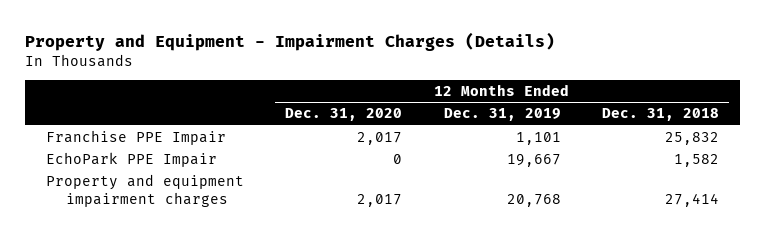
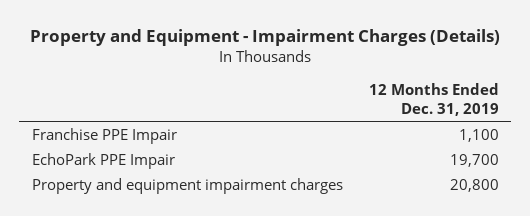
[285,108,403,122] Dec. 31, 2020 -> none
[601,108,719,122] Dec. 31, 2018 -> none
[515,132,561,146] 1,101 -> [458,128,499,142] 1,100
[506,154,561,168] 19,667 -> [449,153,499,167] 19,700
[506,194,561,208] 20,768 -> [449,178,499,192] 20,800

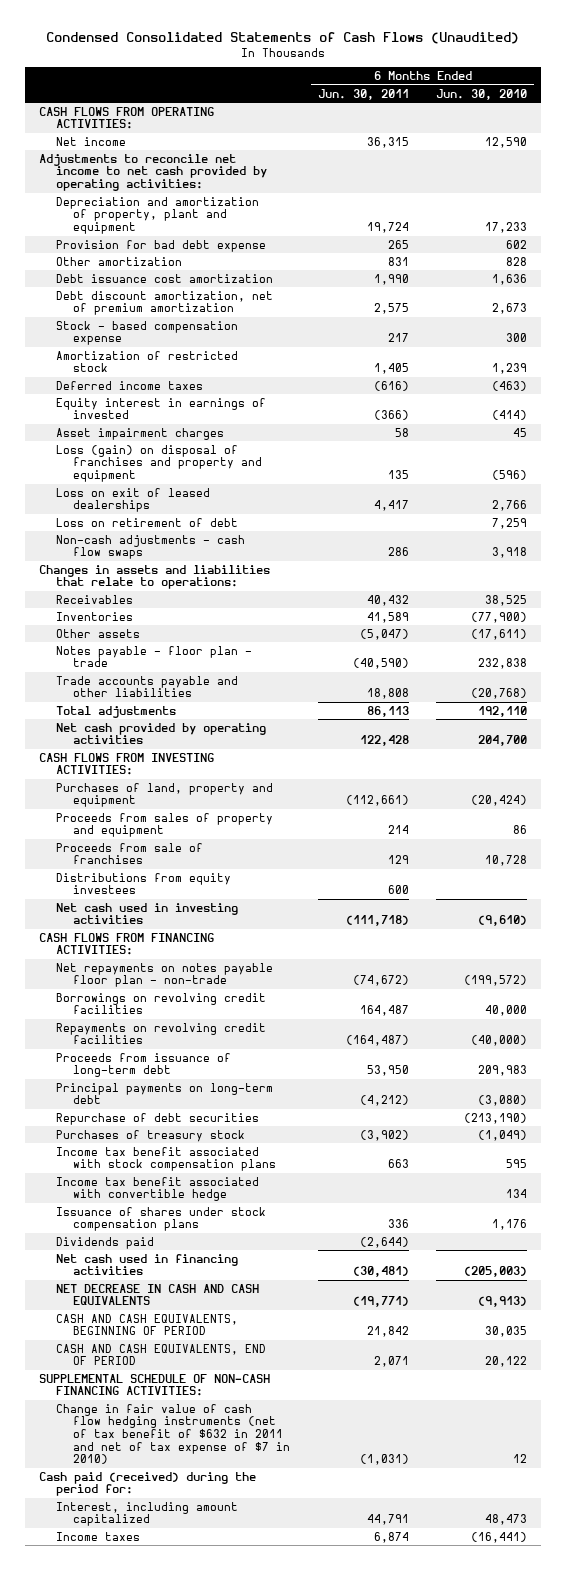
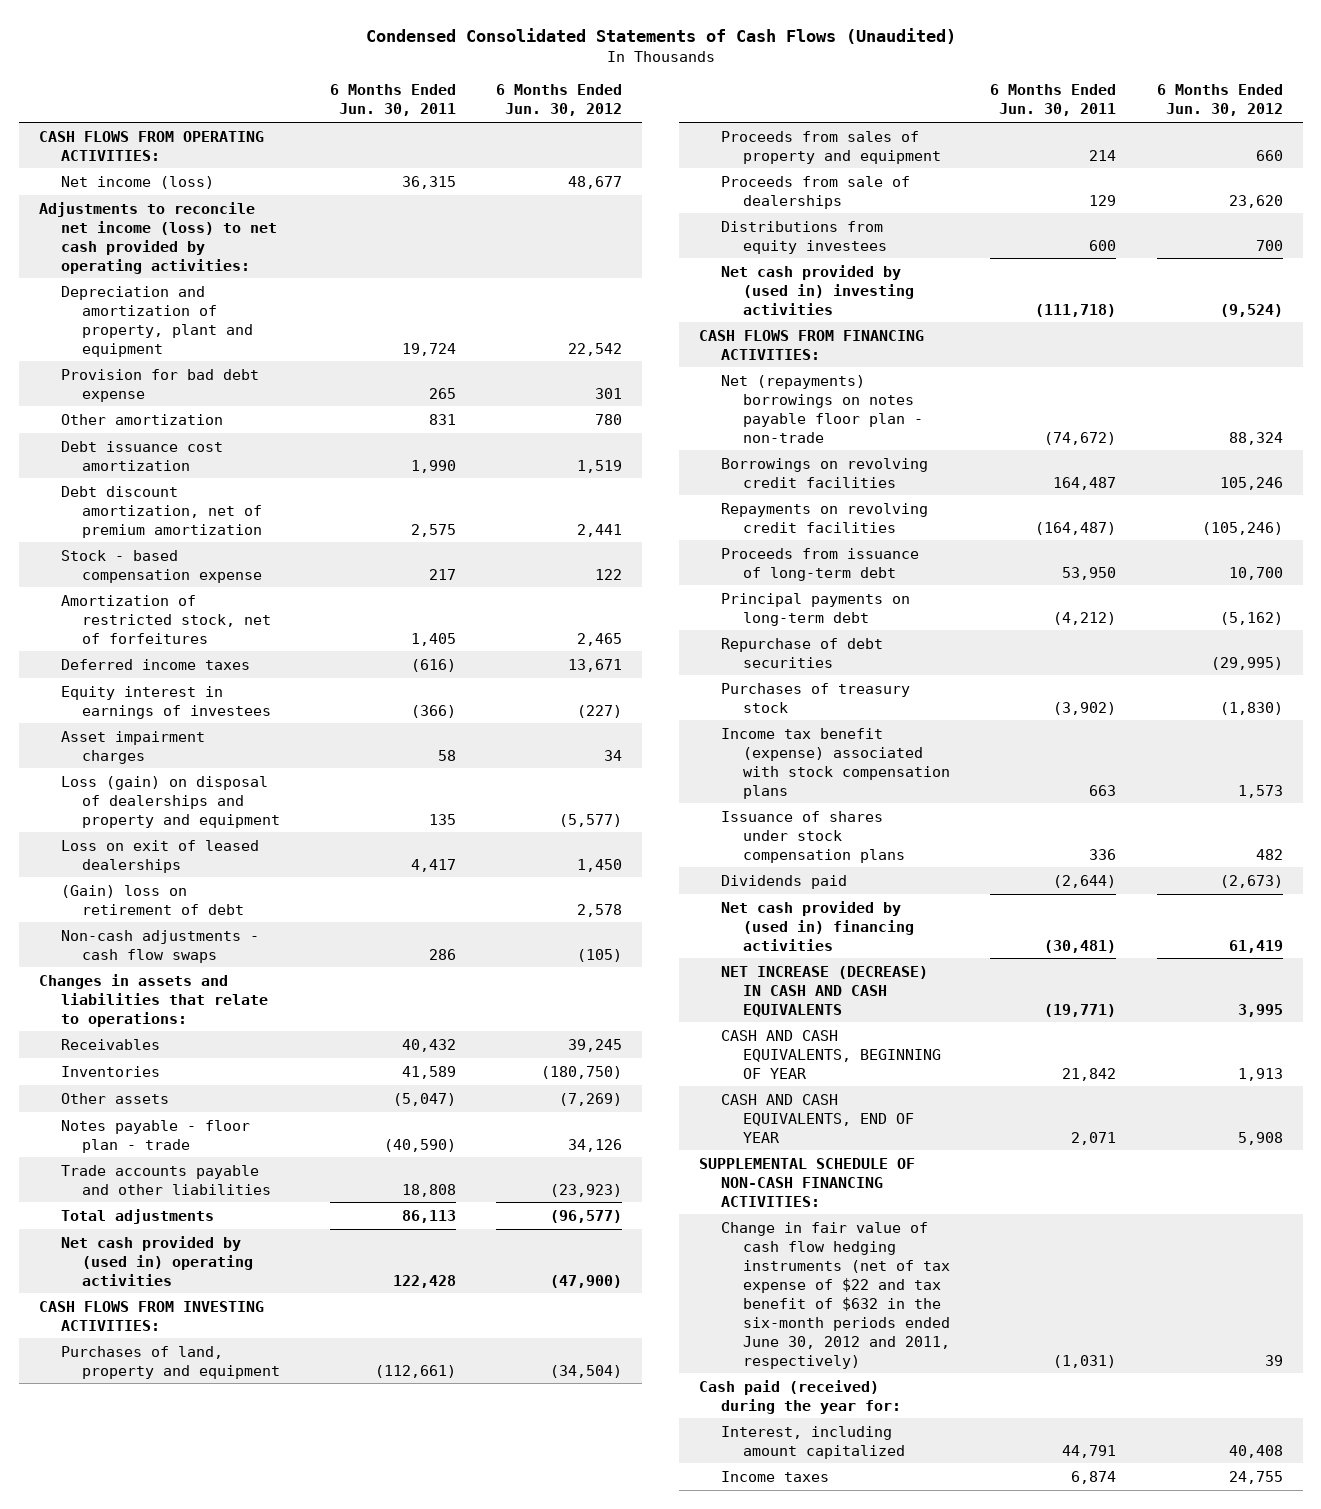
[436,88,528,100] Jun. 30, 2010 -> none
none -> [495,84,622,117] 6 Months Ended Jun. 30, 2012
[56,136,127,146] Net income -> [60,175,214,189] Net income (loss)
[38,153,268,192] Adjustments to reconcile net income to net cash provided by operating activities: -> [38,201,277,274] Adjustments to reconcile net income (loss) to net cash provided by operating activities:
[56,350,239,373] Amortization of restricted stock -> [60,594,272,644] Amortization of restricted stock, net of forfeitures
[56,397,267,420] Equity interest in earnings of invested -> [60,685,272,719] Equity interest in earnings of investees
[56,444,263,483] Loss (gain) on disposal of franchises and property and equipment -> [60,775,281,828] Loss (gain) on disposal of dealerships and property and equipment
[56,517,239,527] Loss on retirement of debt -> [60,884,245,915] (Gain) loss on retirement of debt
[56,722,267,745] Net cash provided by operating activities -> [60,1235,254,1286] Net cash provided by (used in) operating activities
[56,842,204,865] Proceeds from sale of franchises -> [721,175,911,209] Proceeds from sale of dealerships
[56,902,239,925] Net cash used in investing activities -> [721,264,915,315] Net cash provided by (used in) investing activities
[56,962,274,988] Net repayments on notes payable floor plan - non-trade -> [721,374,924,443] Net (repayments) borrowings on notes payable floor plan - non-trade
[56,1176,260,1202] Income tax benefit associated with convertible hedge -> none
[56,1146,277,1172] Income tax benefit associated with stock compensation plans -> [721,727,951,799] Income tax benefit (expense) associated with stock compensation plans
[56,1253,239,1276] Net cash used in financing activities -> [721,900,915,951] Net cash provided by (used in) financing activities
[56,1283,260,1306] NET DECREASE IN CASH AND CASH EQUIVALENTS -> [721,965,929,1017] NET INCREASE (DECREASE) IN CASH AND CASH EQUIVALENTS
[56,1313,239,1336] CASH AND CASH EQUIVALENTS, BEGINNING OF PERIOD -> [721,1029,942,1079] CASH AND CASH EQUIVALENTS, BEGINNING OF YEAR
[56,1343,267,1366] CASH AND CASH EQUIVALENTS, END OF PERIOD -> [721,1093,915,1143] CASH AND CASH EQUIVALENTS, END OF YEAR
[56,1403,291,1465] Change in fair value of cash flow hedging instruments (net of tax benefit of $632 in 2011 and net of tax expense of $7 in 2010) -> [721,1221,951,1369] Change in fair value of cash flow hedging instruments (net of tax expense of $22 and tax benefit of $632 in the six-month periods ended June 30, 2012 and 2011, respectively)
[38,1471,256,1497] Cash paid (received) during the period for: -> [699,1379,902,1414] Cash paid (received) during the year for:

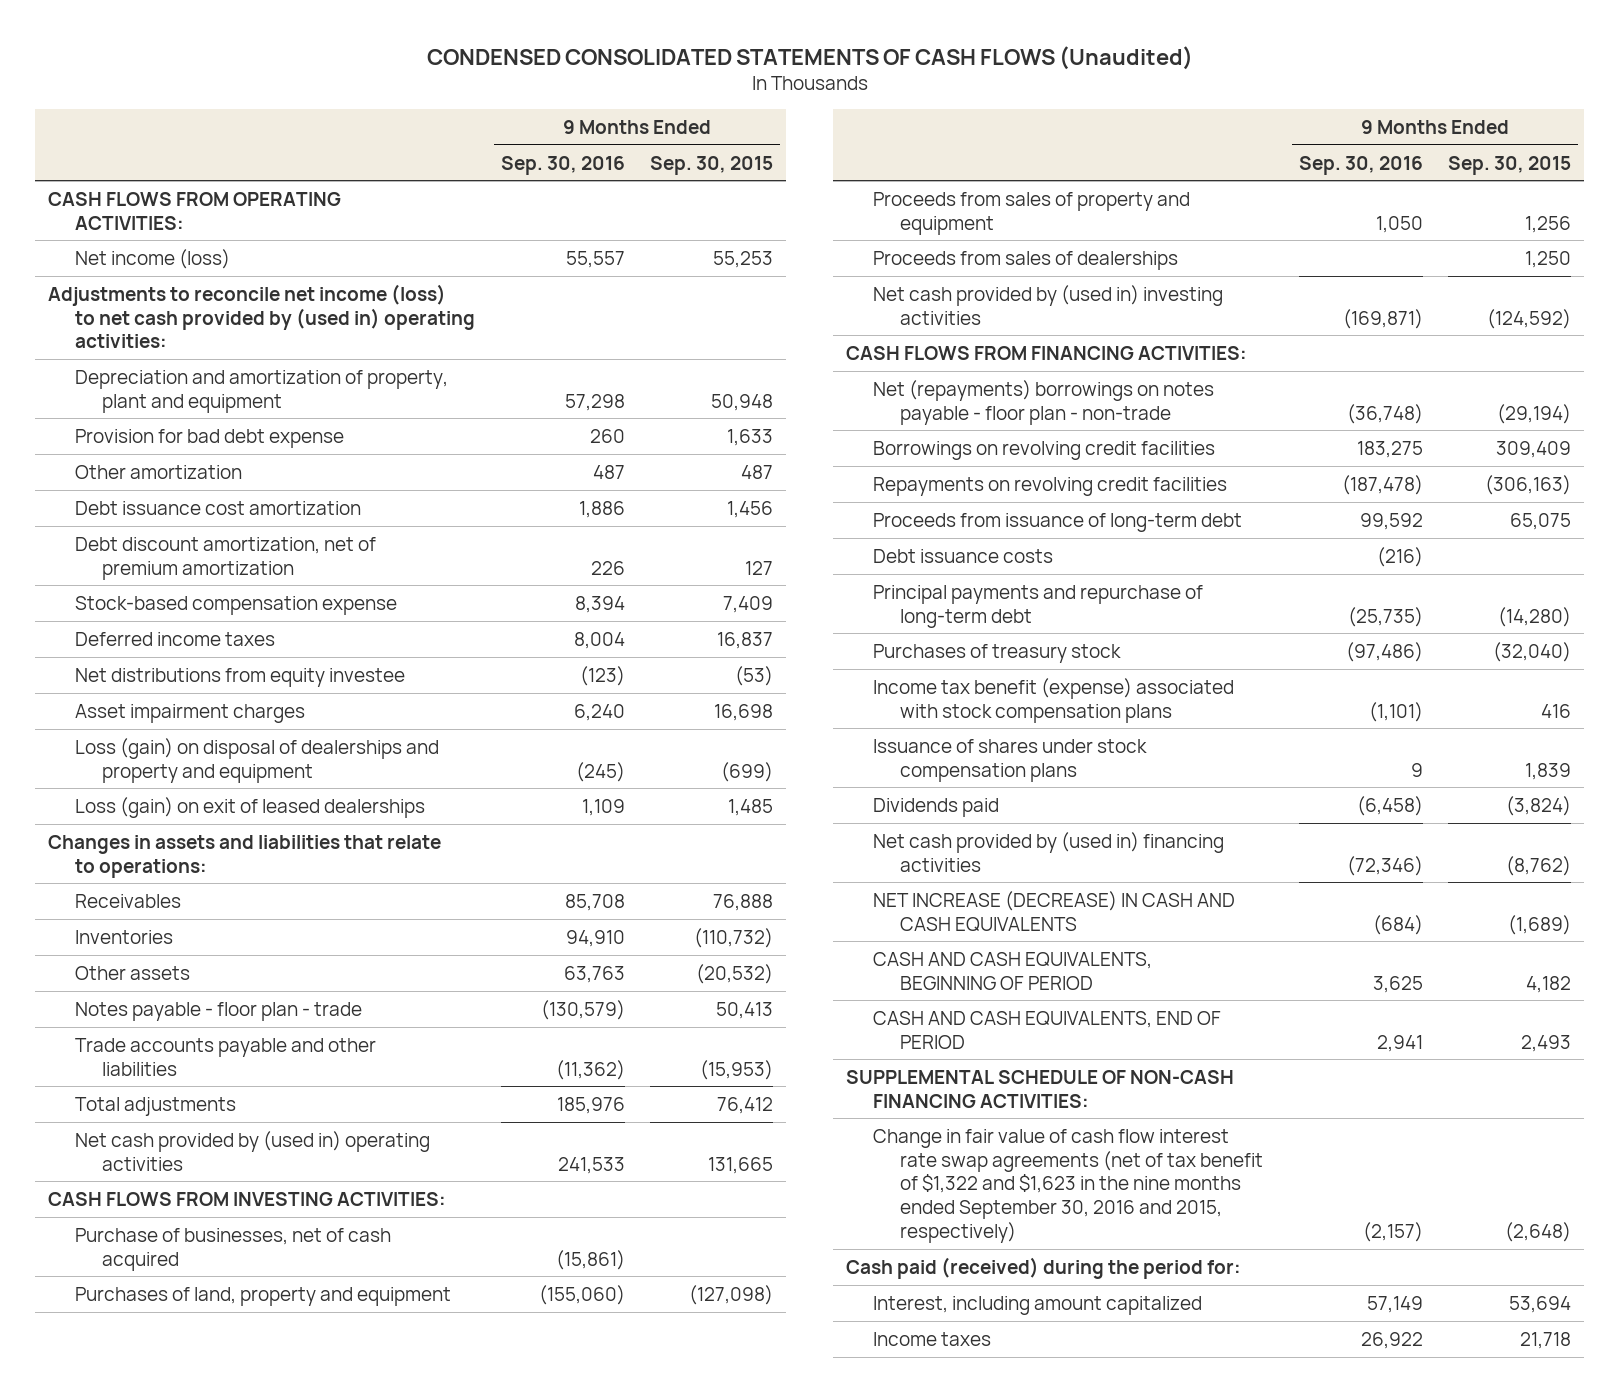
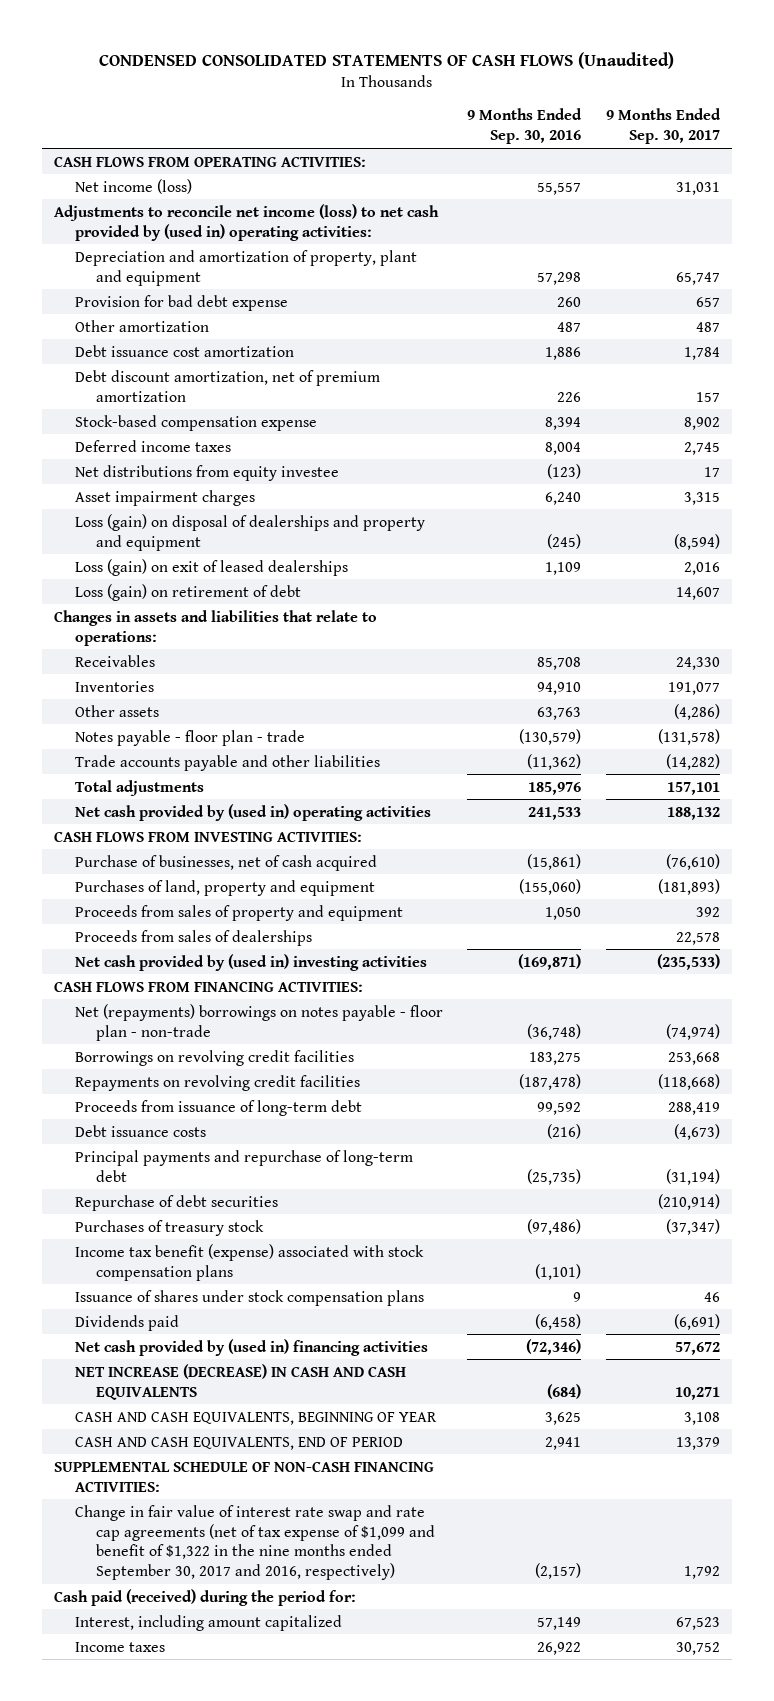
[650,155,774,175] Sep. 30, 2015 -> none
none -> [606,108,722,145] 9 Months Ended Sep. 30, 2017
none -> [74,583,301,601] Loss (gain) on retirement of debt
none -> [74,1194,278,1211] Repurchase of debt securities
[872,951,1152,990] CASH AND CASH EQUIVALENTS, BEGINNING OF PERIOD -> [74,1411,437,1425] CASH AND CASH EQUIVALENTS, BEGINNING OF YEAR
[872,1128,1263,1243] Change in fair value of cash flow interest rate swap agreements (net of tax benefit of $1,322 and $1,623 in the nine months ended September 30, 2016 and 2015, respectively) -> [74,1504,435,1581] Change in fair value of interest rate swap and rate cap agreements (net of tax expense of $1,099 and benefit of $1,322 in the nine months ended September 30, 2017 and 2016, respectively)

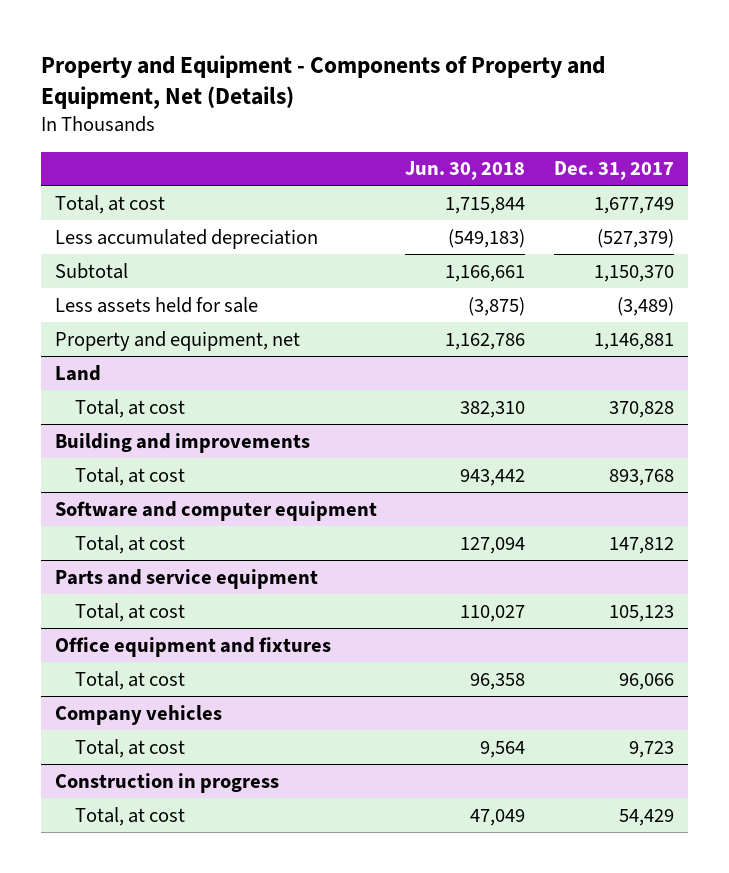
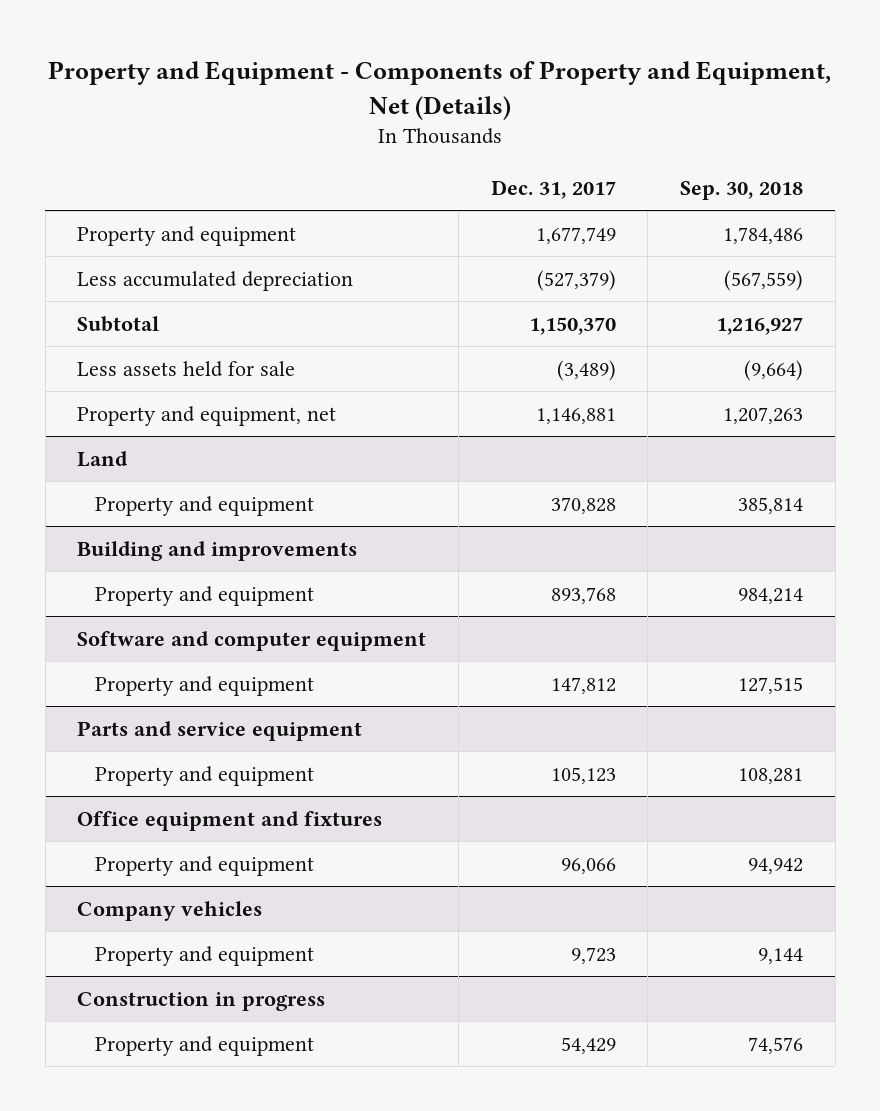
[405,161,526,181] Jun. 30, 2018 -> none
none -> [680,180,804,200] Sep. 30, 2018
[55,194,166,214] Total, at cost -> [77,225,297,246] Property and equipment
[75,398,186,418] Total, at cost -> [94,495,314,516] Property and equipment
[75,466,186,486] Total, at cost -> [94,585,314,606] Property and equipment
[75,534,186,554] Total, at cost -> [94,675,314,696] Property and equipment
[75,602,186,622] Total, at cost -> [94,765,314,786] Property and equipment
[75,670,186,690] Total, at cost -> [94,855,314,876] Property and equipment
[75,738,186,758] Total, at cost -> [94,945,314,966] Property and equipment
[75,806,186,826] Total, at cost -> [94,1035,314,1056] Property and equipment

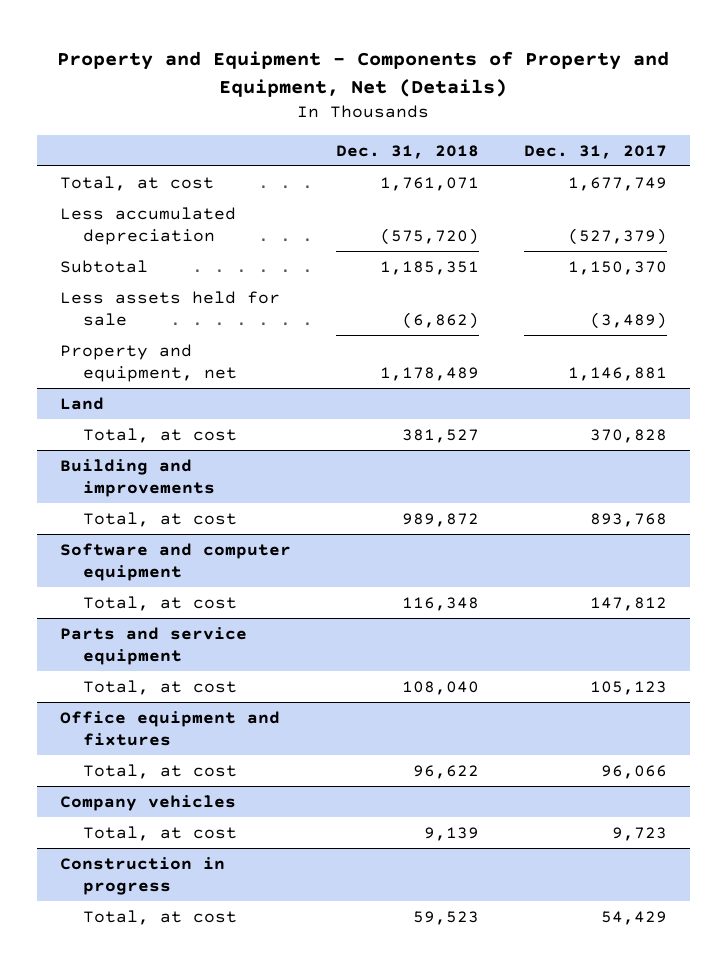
[680,180,804,200] Sep. 30, 2018 -> none
none -> [335,144,479,159] Dec. 31, 2018
[77,225,297,246] Property and equipment -> [59,175,214,191] Total, at cost
[94,495,314,516] Property and equipment -> [82,427,237,443] Total, at cost
[94,585,314,606] Property and equipment -> [82,511,237,527] Total, at cost
[94,675,314,696] Property and equipment -> [82,595,237,611] Total, at cost
[94,765,314,786] Property and equipment -> [82,679,237,695] Total, at cost
[94,855,314,876] Property and equipment -> [82,763,237,779] Total, at cost
[94,945,314,966] Property and equipment -> [82,825,237,841] Total, at cost
[94,1035,314,1056] Property and equipment -> [82,909,237,925] Total, at cost

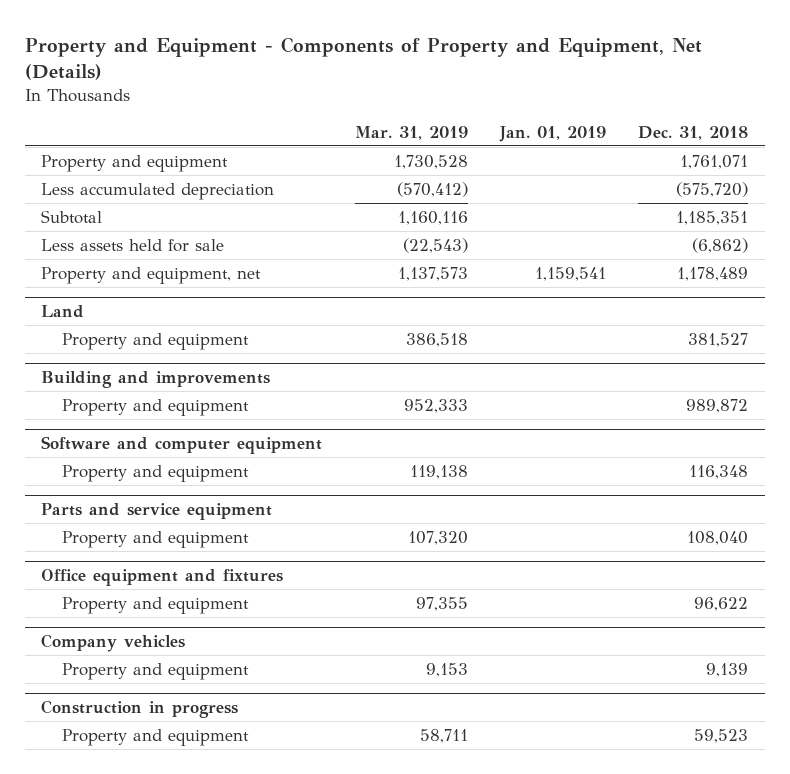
[524,144,668,159] Dec. 31, 2017 -> none
none -> [354,125,468,140] Mar. 31, 2019
none -> [499,125,607,142] Jan. 01, 2019
[59,175,214,191] Total, at cost -> [41,154,229,172] Property and equipment
[82,427,237,443] Total, at cost -> [62,332,250,350] Property and equipment
[82,511,237,527] Total, at cost -> [62,398,250,416] Property and equipment
[82,595,237,611] Total, at cost -> [62,464,250,482] Property and equipment
[82,679,237,695] Total, at cost -> [62,530,250,548] Property and equipment
[82,763,237,779] Total, at cost -> [62,596,250,614] Property and equipment
[82,825,237,841] Total, at cost -> [62,662,250,680] Property and equipment
[82,909,237,925] Total, at cost -> [62,728,250,746] Property and equipment

